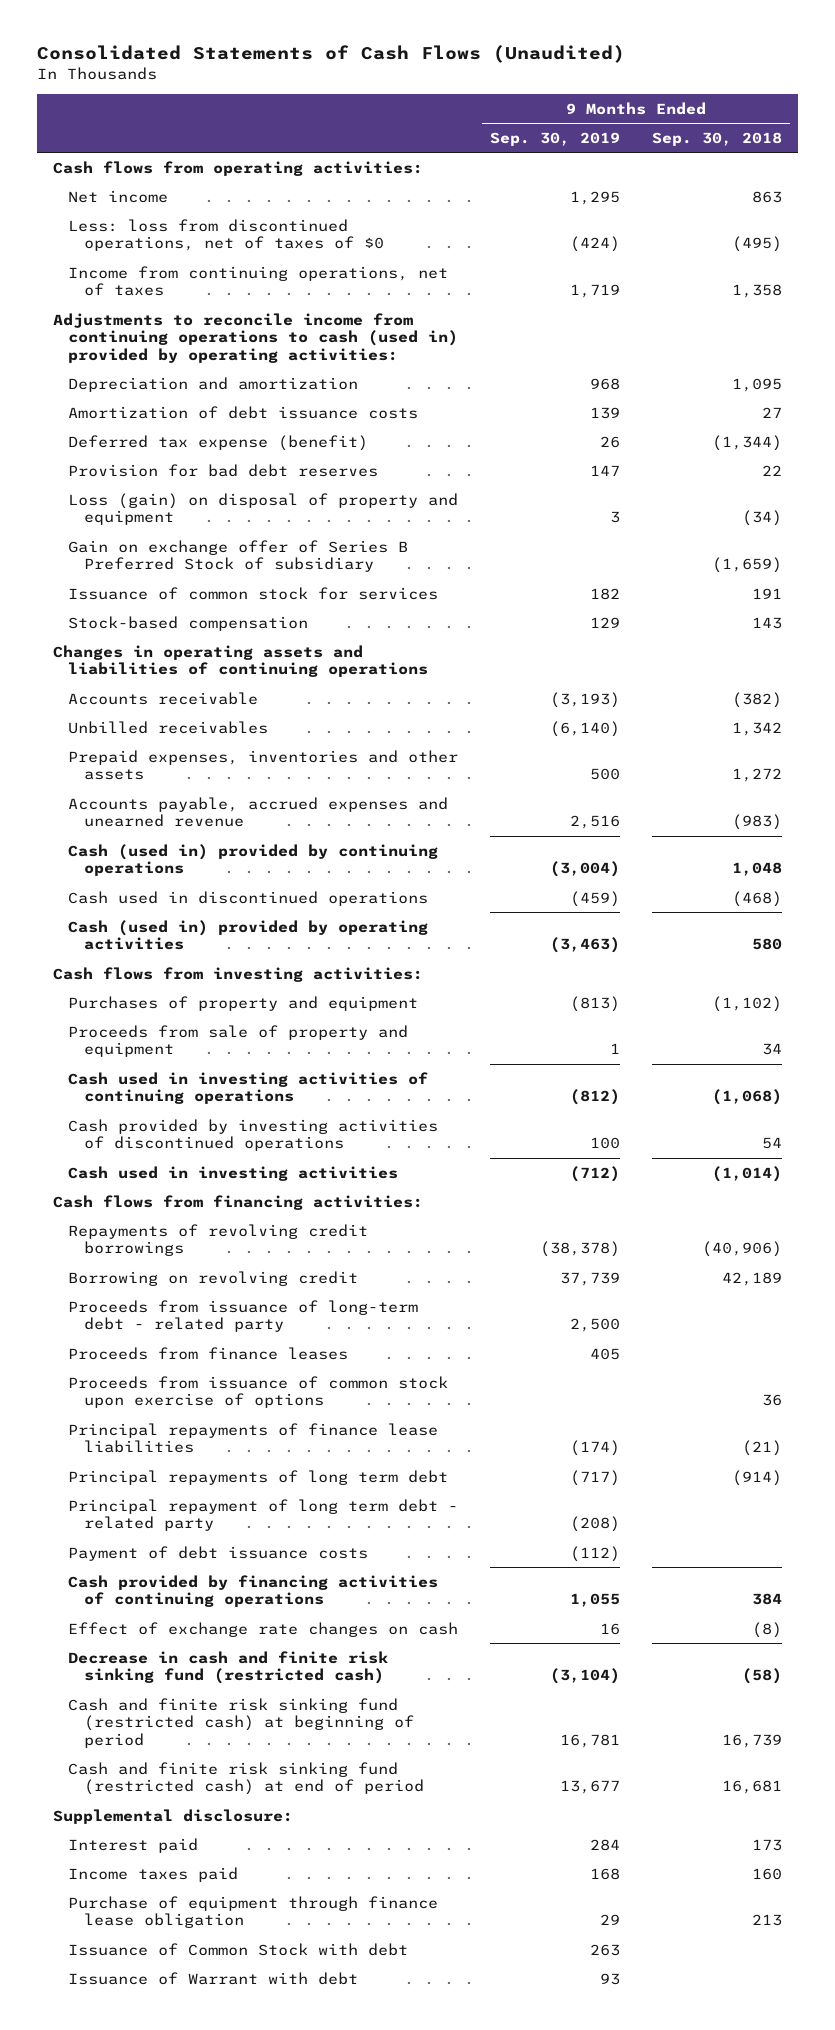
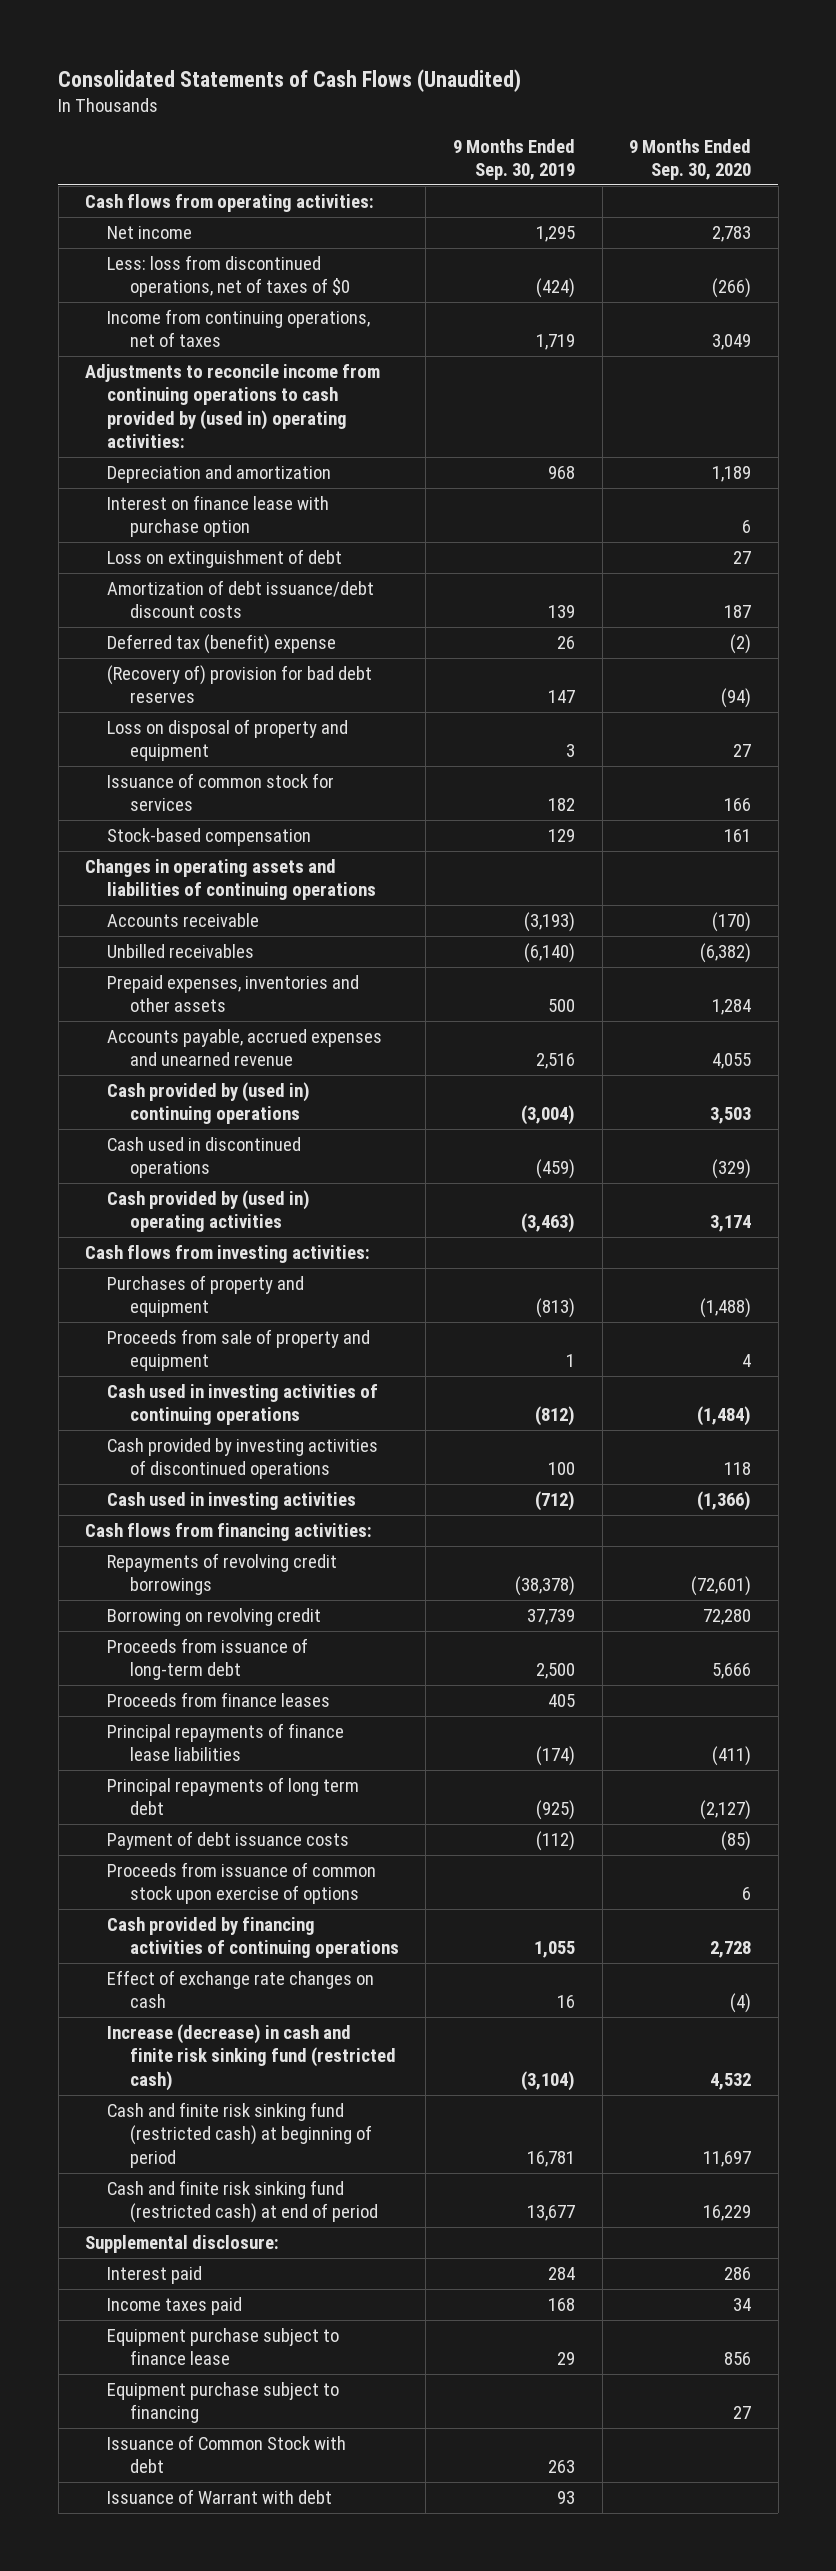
[652,131,783,146] Sep. 30, 2018 -> none
none -> [629,138,752,181] 9 Months Ended Sep. 30, 2020
[52,312,459,363] Adjustments to reconcile income from continuing operations to cash (used in) provided by operating activities: -> [85,364,381,449] Adjustments to reconcile income from continuing operations to cash provided by (used in) operating activities:
[68,539,409,573] Gain on exchange offer of Series B Preferred Stock of subsidiary -> none
none -> [107,495,330,538] Interest on finance lease with purchase option
none -> [107,549,343,569] Loss on extinguishment of debt
[68,405,419,419] Amortization of debt issuance costs -> [107,580,375,619] Amortization of debt issuance/debt discount costs
[68,434,369,451] Deferred tax expense (benefit) -> [107,634,337,655] Deferred tax (benefit) expense
[68,463,379,477] Provision for bad debt reserves -> [107,665,373,704] (Recovery of) provision for bad debt reserves
[68,492,459,526] Loss (gain) on disposal of property and equipment -> [107,719,349,762] Loss on disposal of property and equipment
[68,843,439,877] Cash (used in) provided by continuing operations -> [107,1082,311,1125] Cash provided by (used in) continuing operations
[68,919,429,951] Cash (used in) provided by operating activities -> [107,1190,311,1233] Cash provided by (used in) operating activities
[68,1299,419,1333] Proceeds from issuance of long-term debt - related party -> [107,1638,309,1681] Proceeds from issuance of long-term debt
[68,1498,459,1532] Principal repayment of long term debt - related party -> none
[570,1469,621,1486] (717) -> [535,1800,575,1821] (925)
[68,1375,449,1409] Proceeds from issuance of common stock upon exercise of options -> [107,1862,377,1905] Proceeds from issuance of common stock upon exercise of options
[68,1650,389,1685] Decrease in cash and finite risk sinking fund (restricted cash) -> [107,2024,396,2091] Increase (decrease) in cash and finite risk sinking fund (restricted cash)
[68,1895,439,1929] Purchase of equipment through finance lease obligation -> none
none -> [107,2328,340,2366] Equipment purchase subject to finance lease
none -> [107,2382,340,2424] Equipment purchase subject to financing

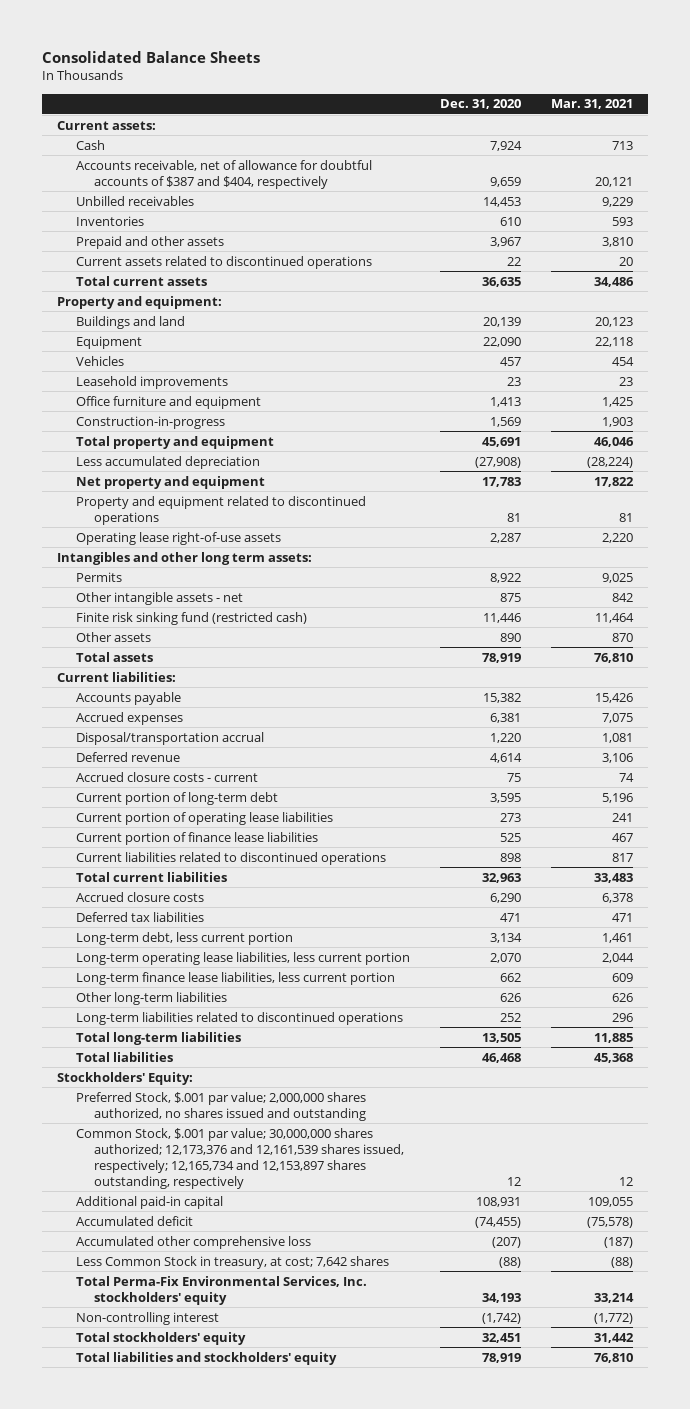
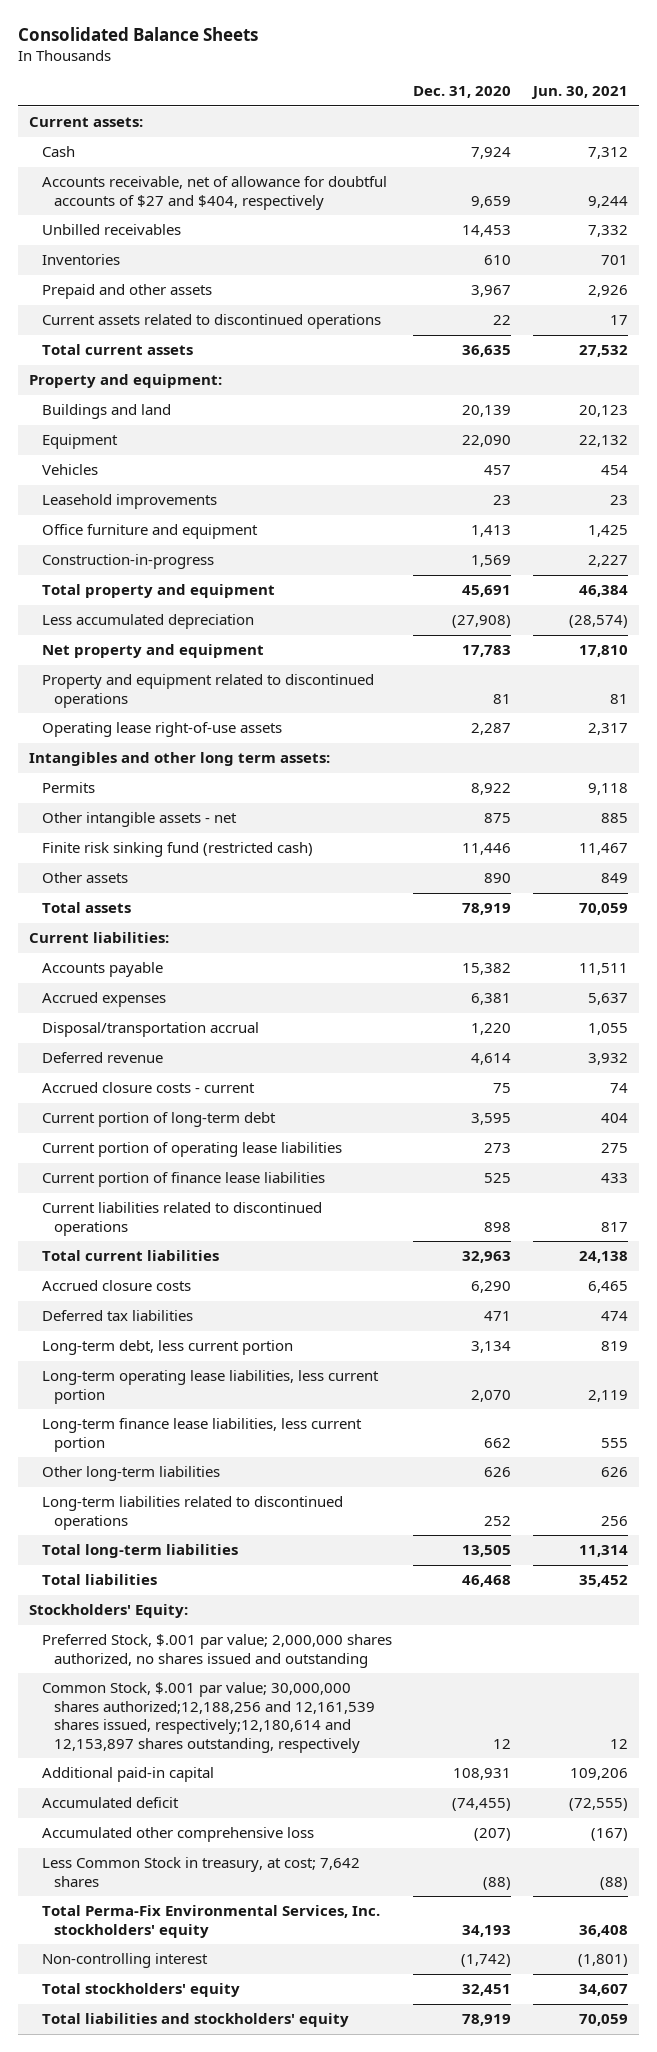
[550,99,633,110] Mar. 31, 2021 -> none
none -> [531,86,629,100] Jun. 30, 2021
[75,159,372,189] Accounts receivable, net of allowance for doubtful accounts of $387 and $404, respectively -> [41,176,387,210] Accounts receivable, net of allowance for doubtful accounts of $27 and $404, respectively
[75,1127,405,1189] Common Stock, $.001 par value; 30,000,000 shares authorized; 12,173,376 and 12,161,539 shares issued, respectively; 12,165,734 and 12,153,897 shares outstanding, respectively -> [41,1682,376,1753] Common Stock, $.001 par value; 30,000,000 shares authorized;12,188,256 and 12,161,539 shares issued, respectively;12,180,614 and 12,153,897 shares outstanding, respectively

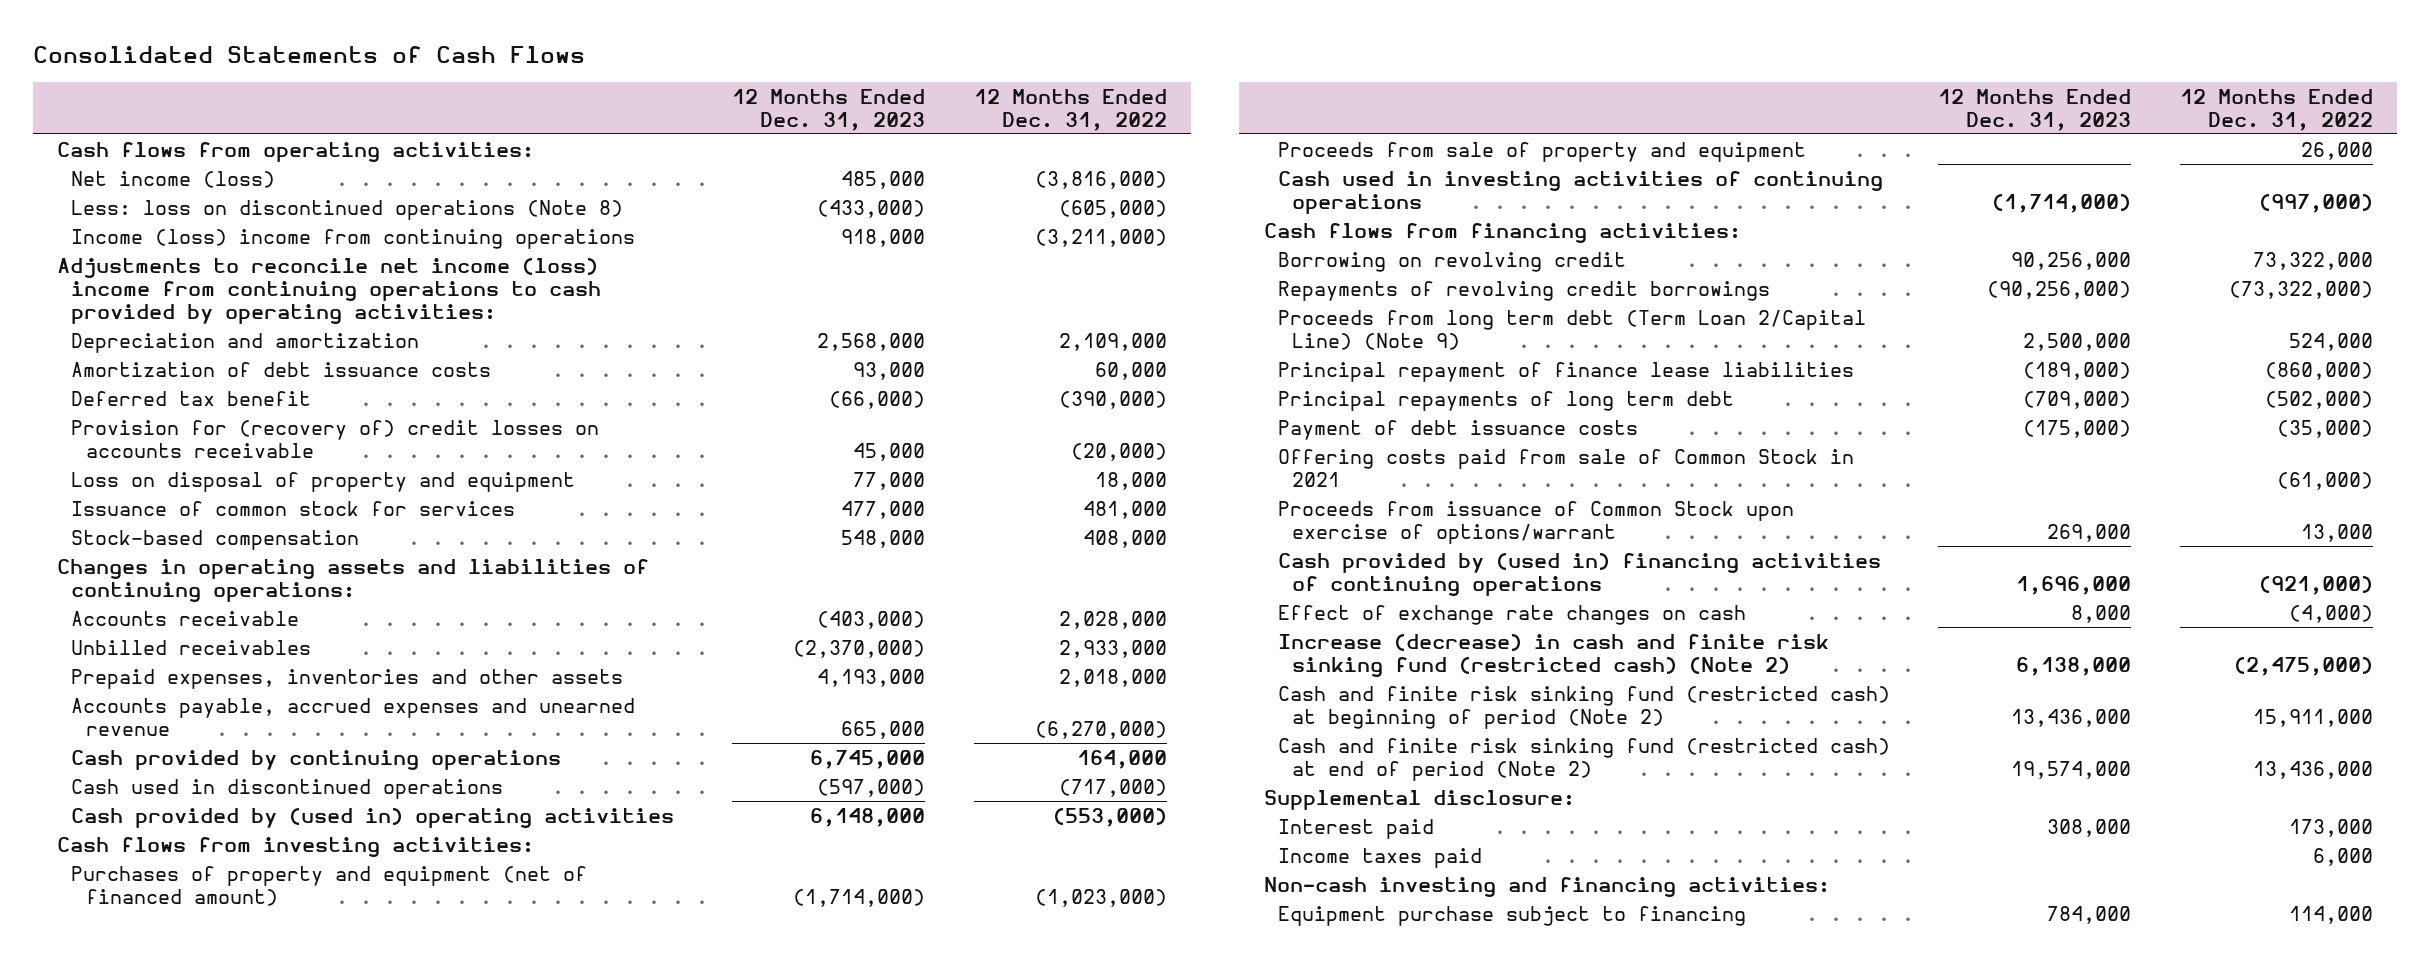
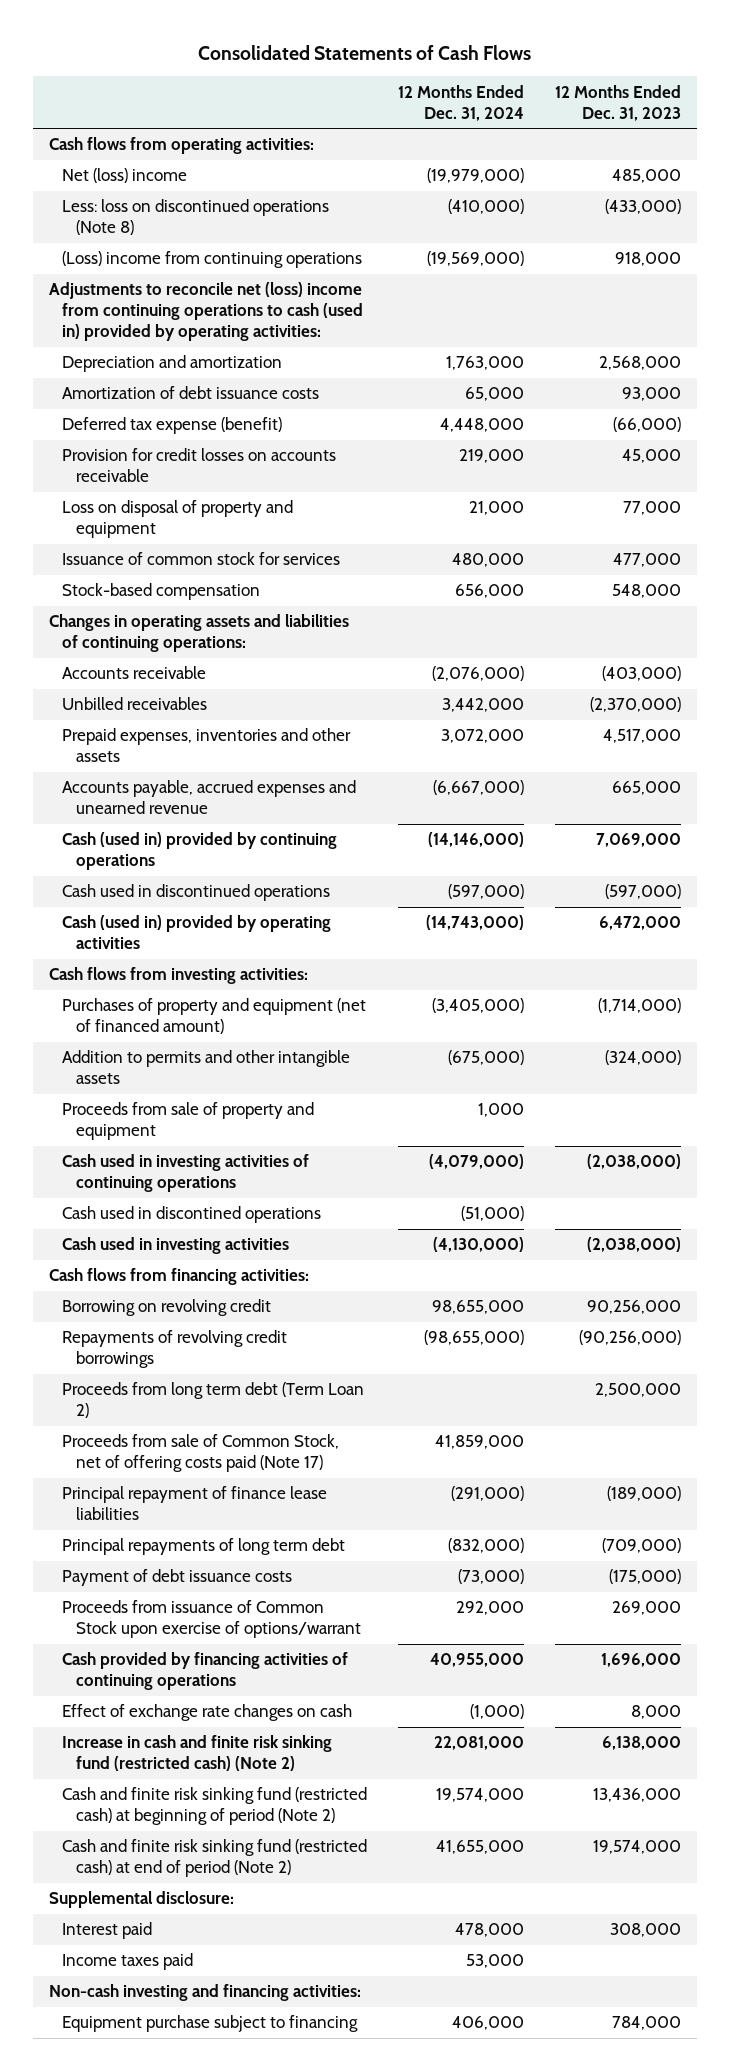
[973,88,1167,131] 12 Months Ended Dec. 31, 2022 -> none
none -> [398,84,525,121] 12 Months Ended Dec. 31, 2024
[71,170,276,188] Net income (loss) -> [62,168,188,184] Net (loss) income
[71,228,636,249] Income (loss) income from continuing operations -> [62,251,363,269] (Loss) income from continuing operations
[57,257,602,324] Adjustments to reconcile net income (loss) income from continuing operations to cash provided by operating activities: -> [48,282,364,342] Adjustments to reconcile net (loss) income from continuing operations to cash (used in) provided by operating activities:
[71,390,312,406] Deferred tax benefit -> [62,417,283,435] Deferred tax expense (benefit)
[71,419,600,458] Provision for (recovery of) credit losses on accounts receivable -> [62,448,337,483] Provision for credit losses on accounts receivable
[817,668,926,687] 4,193,000 -> [603,729,682,744] 4,517,000
[71,749,562,770] Cash provided by continuing operations -> [62,832,338,871] Cash (used in) provided by continuing operations
[810,749,926,769] 6,745,000 -> [596,833,682,848] 7,069,000
[71,807,675,828] Cash provided by (used in) operating activities -> [62,915,332,950] Cash (used in) provided by operating activities
[810,807,926,827] 6,148,000 -> [599,916,682,931] 6,472,000
none -> [62,1050,351,1085] Addition to permits and other intangible assets
[1992,193,2132,213] (1,714,000) -> [587,1154,682,1170] (2,038,000)
none -> [62,1206,322,1224] Cash used in discontined operations
none -> [62,1237,290,1255] Cash used in investing activities
[1277,309,1866,350] Proceeds from long term debt (Term Loan 2/Capital Line) (Note 9) -> [62,1382,365,1419] Proceeds from long term debt (Term Loan 2)
none -> [62,1434,340,1473] Proceeds from sale of Common Stock, net of offering costs paid (Note 17)
[1277,448,1854,487] Offering costs paid from sale of Common Stock in 2021 -> none
[1277,552,1881,596] Cash provided by (used in) financing activities of continuing operations -> [62,1652,349,1691] Cash provided by financing activities of continuing operations
[1277,633,1829,677] Increase (decrease) in cash and finite risk sinking fund (restricted cash) (Note 2) -> [62,1735,333,1772] Increase in cash and finite risk sinking fund (restricted cash) (Note 2)

